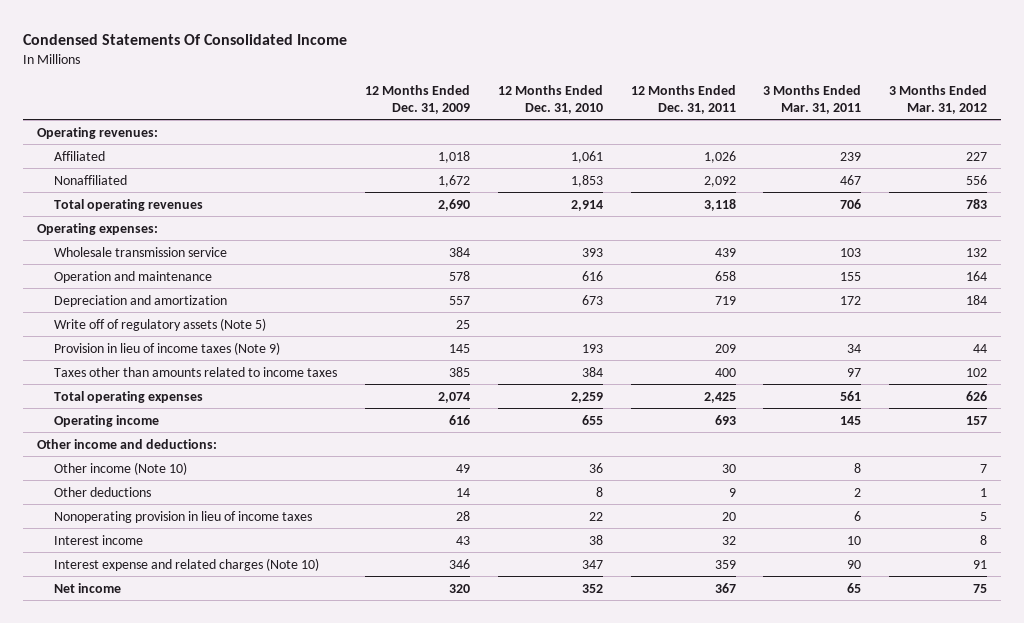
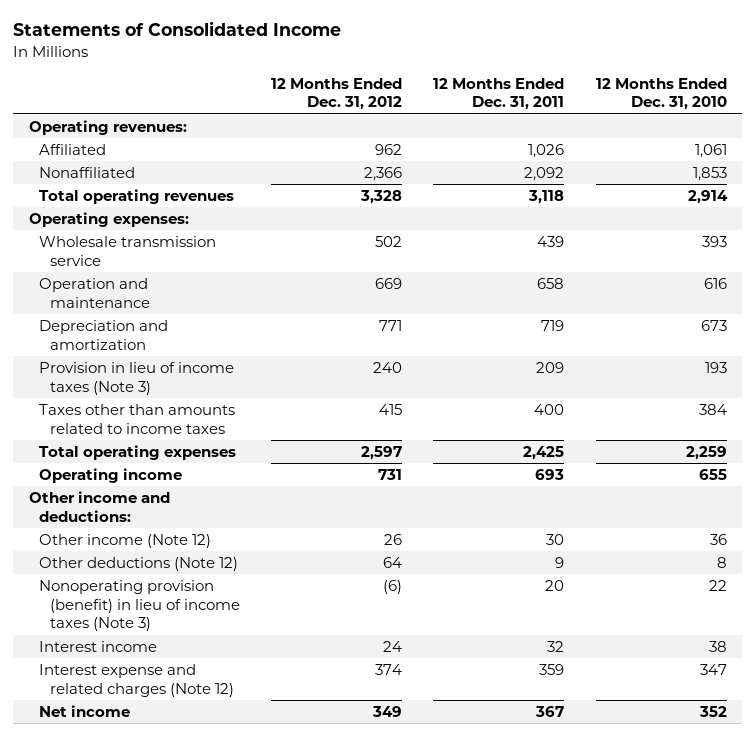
[23,34,348,46] Condensed Statements Of Consolidated Income -> [12,21,341,37] Statements of Consolidated Income
[364,85,470,114] 12 Months Ended Dec. 31, 2009 -> none
[763,85,862,114] 3 Months Ended Mar. 31, 2011 -> none
[889,85,988,114] 3 Months Ended Mar. 31, 2012 -> none
none -> [271,77,403,111] 12 Months Ended Dec. 31, 2012
[54,317,267,331] Write off of regulatory assets (Note 5) -> none
[54,341,281,355] Provision in lieu of income taxes (Note 9) -> [39,361,235,395] Provision in lieu of income taxes (Note 3)
[54,461,188,475] Other income (Note 10) -> [39,533,212,548] Other income (Note 12)
[54,486,152,497] Other deductions -> [39,556,239,571] Other deductions (Note 12)
[54,510,313,523] Nonoperating provision in lieu of income taxes -> [39,579,241,632] Nonoperating provision (benefit) in lieu of income taxes (Note 3)
[54,557,320,571] Interest expense and related charges (Note 10) -> [39,663,235,697] Interest expense and related charges (Note 12)

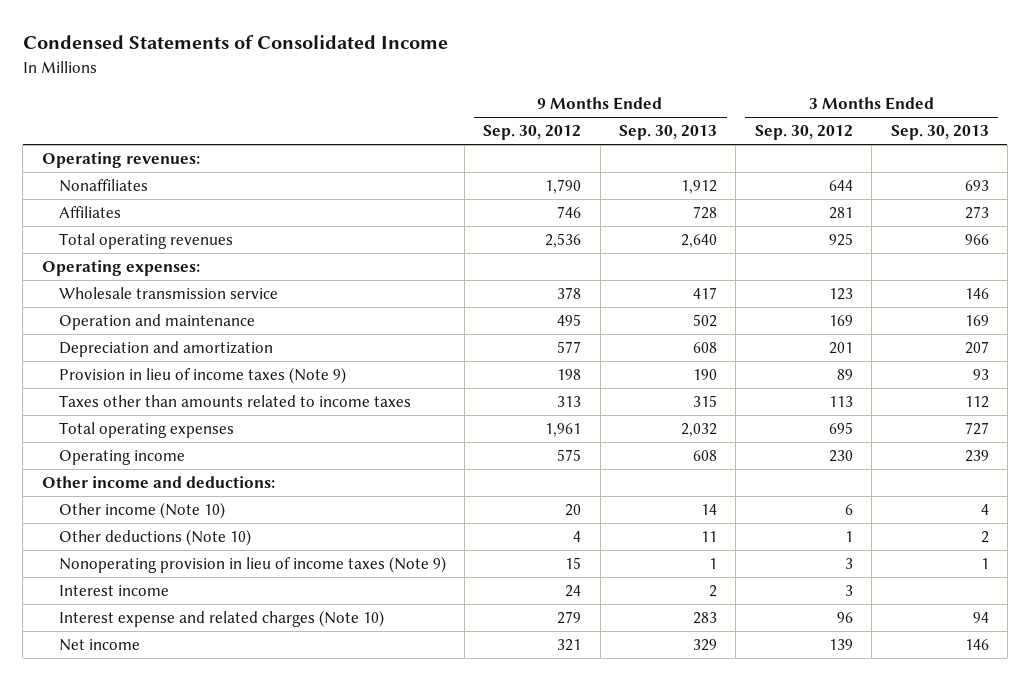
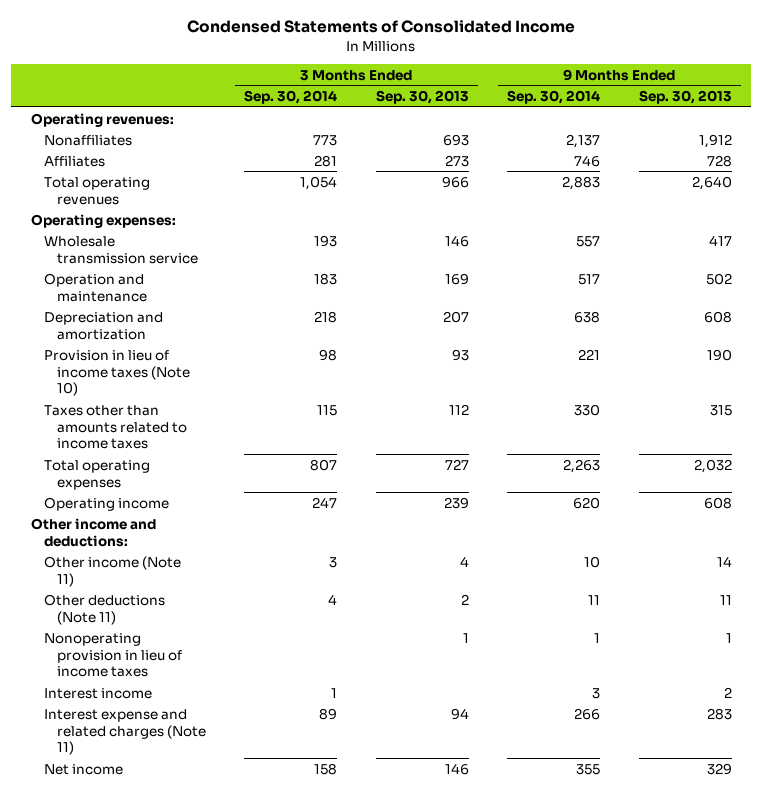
[483,125,582,141] Sep. 30, 2012 -> none
[754,125,853,141] Sep. 30, 2012 -> none
none -> [244,89,338,104] Sep. 30, 2014
none -> [507,89,601,104] Sep. 30, 2014
[58,367,346,385] Provision in lieu of income taxes (Note 9) -> [43,349,190,397] Provision in lieu of income taxes (Note 10)
[58,502,225,520] Other income (Note 10) -> [43,555,181,587] Other income (Note 11)
[58,529,251,547] Other deductions (Note 10) -> [43,593,165,625] Other deductions (Note 11)
[58,556,446,574] Nonoperating provision in lieu of income taxes (Note 9) -> [43,632,182,678] Nonoperating provision in lieu of income taxes
[58,610,384,628] Interest expense and related charges (Note 10) -> [43,708,206,756] Interest expense and related charges (Note 11)

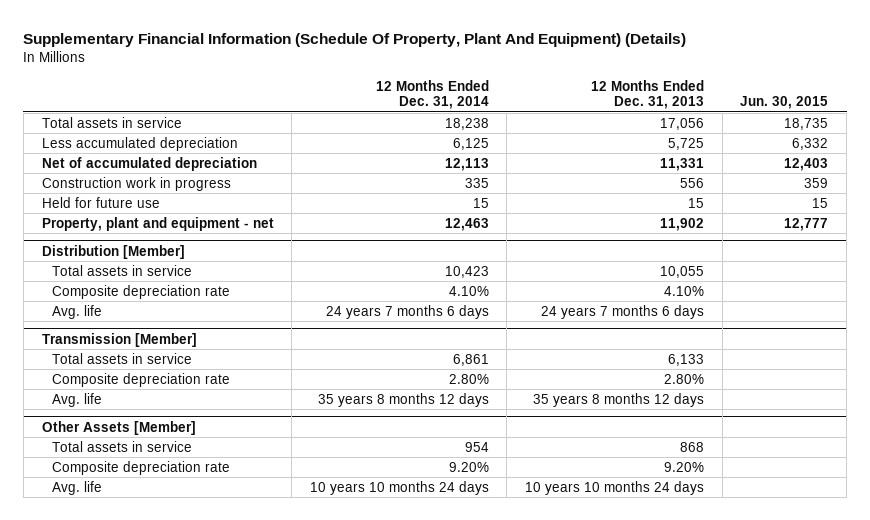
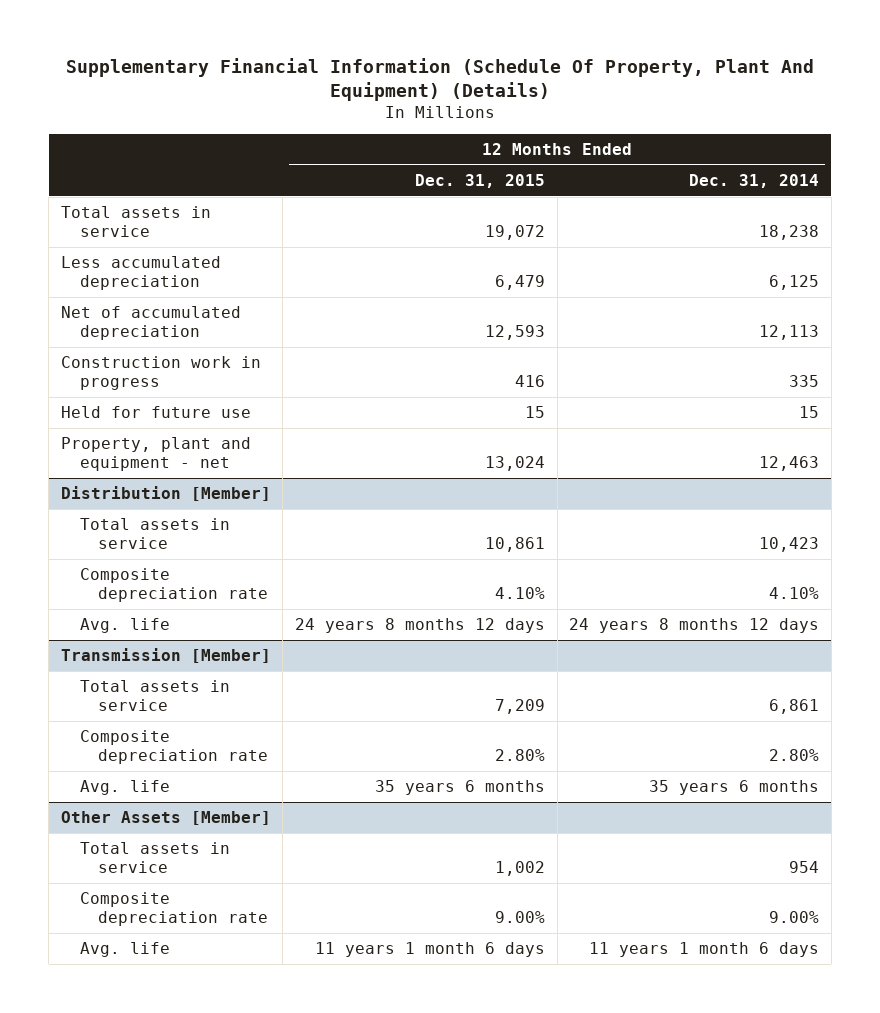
[591,79,705,110] 12 Months Ended Dec. 31, 2013 -> none
[740,96,829,110] Jun. 30, 2015 -> none
none -> [415,173,546,188] Dec. 31, 2015
[325,304,489,319] 24 years 7 months 6 days -> [569,618,820,634] 24 years 8 months 12 days
[317,392,489,407] 35 years 8 months 12 days -> [649,780,820,796] 35 years 6 months
[448,461,489,472] 9.20% -> [769,911,820,924] 9.00%
[309,480,489,495] 10 years 10 months 24 days -> [589,942,820,958] 11 years 1 month 6 days

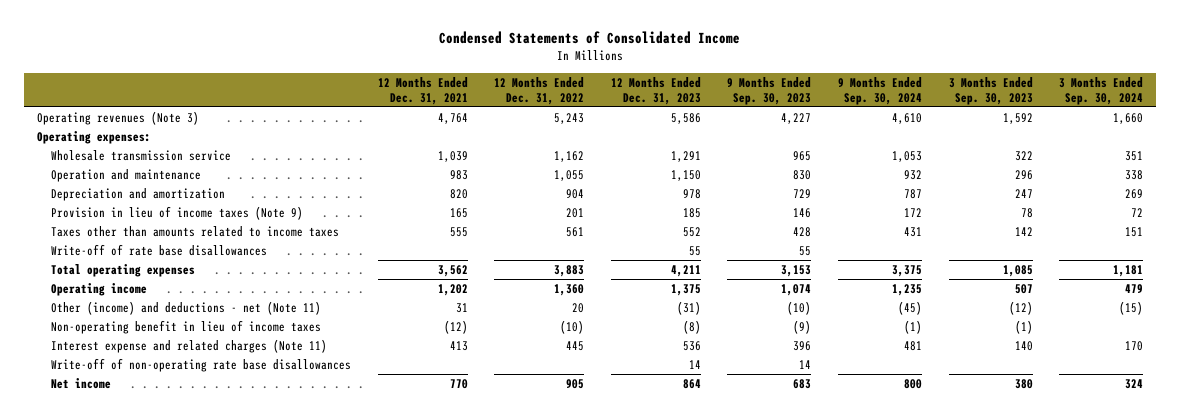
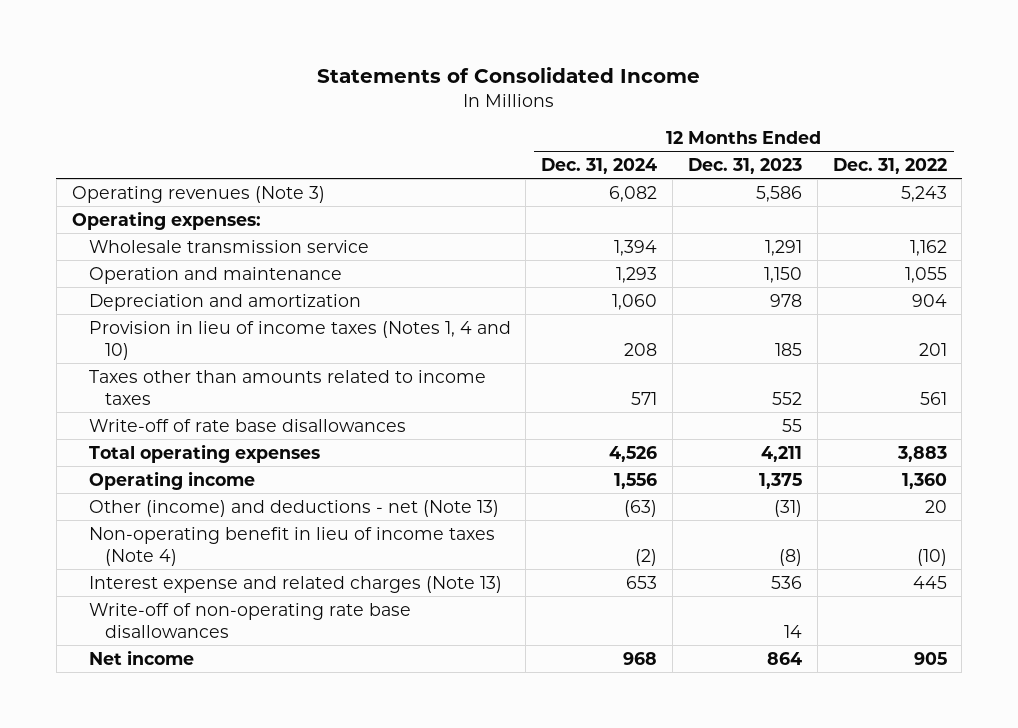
[439,31,741,45] Condensed Statements of Consolidated Income -> [317,67,701,84] Statements of Consolidated Income
[377,76,468,105] 12 Months Ended Dec. 31, 2021 -> none
[727,76,812,105] 9 Months Ended Sep. 30, 2023 -> none
[837,76,922,105] 9 Months Ended Sep. 30, 2024 -> none
[948,76,1033,105] 3 Months Ended Sep. 30, 2023 -> none
[1059,76,1144,105] 3 Months Ended Sep. 30, 2024 -> none
none -> [541,157,658,174] Dec. 31, 2024
[51,205,304,220] Provision in lieu of income taxes (Note 9) -> [88,320,511,360] Provision in lieu of income taxes (Notes 1, 4 and 10)
[51,300,322,315] Other (income) and deductions - net (Note 11) -> [88,499,499,517] Other (income) and deductions - net (Note 13)
[51,319,322,334] Non-operating benefit in lieu of income taxes -> [88,526,495,566] Non-operating benefit in lieu of income taxes (Note 4)
[51,338,328,353] Interest expense and related charges (Note 11) -> [88,575,502,593] Interest expense and related charges (Note 13)

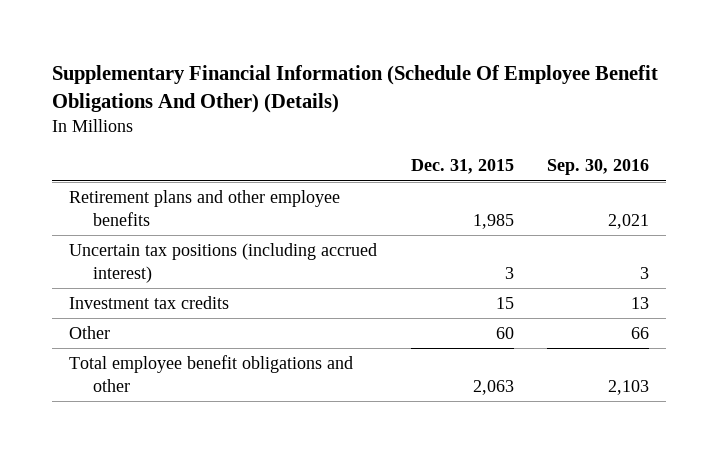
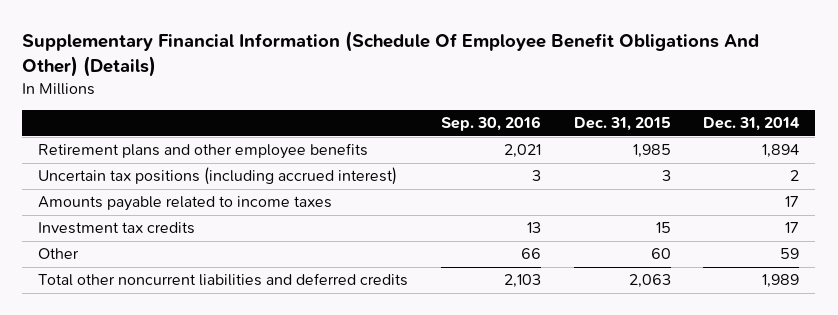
none -> [703,117,801,132] Dec. 31, 2014
none -> [38,196,333,212] Amounts payable related to income taxes
[69,355,354,392] Total employee benefit obligations and other -> [38,273,409,287] Total other noncurrent liabilities and deferred credits

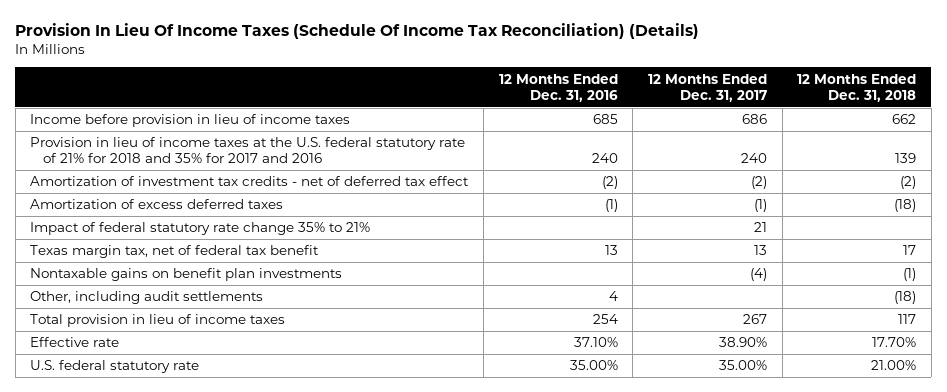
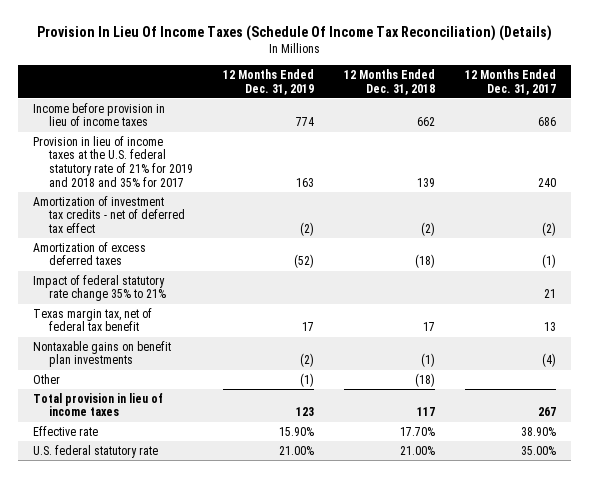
[498,73,618,102] 12 Months Ended Dec. 31, 2016 -> none
none -> [222,68,314,95] 12 Months Ended Dec. 31, 2019
[30,137,466,164] Provision in lieu of income taxes at the U.S. federal statutory rate of 21% for 2018 and 35% for 2017 and 2016 -> [33,135,193,188] Provision in lieu of income taxes at the U.S. federal statutory rate of 21% for 2019 and 2018 and 35% for 2017
[30,291,264,305] Other, including audit settlements -> [33,373,61,384] Other

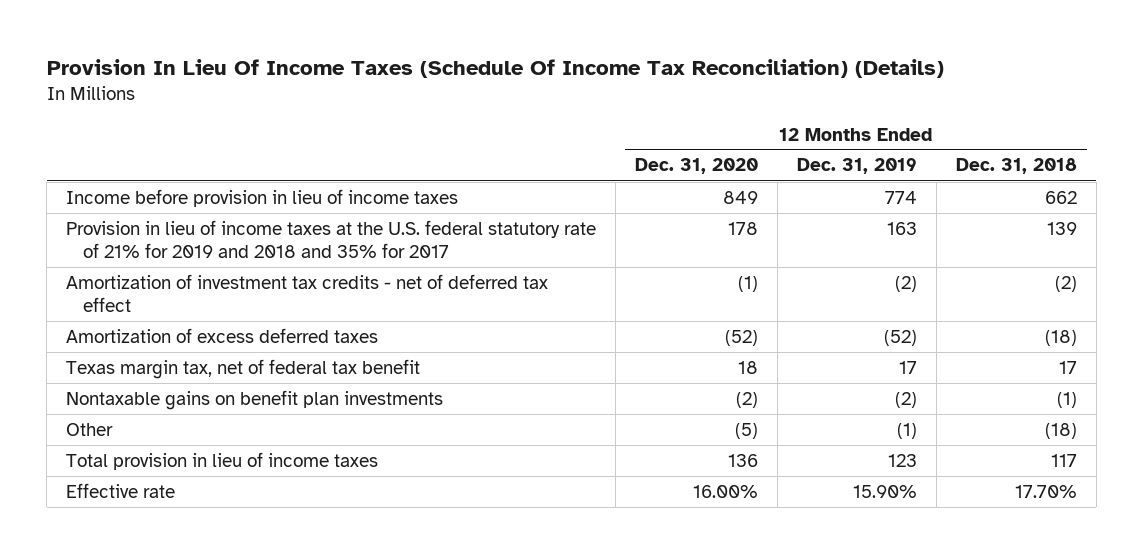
[465,68,557,95] 12 Months Ended Dec. 31, 2017 -> none
none -> [635,158,759,175] Dec. 31, 2020
[33,274,166,302] Impact of federal statutory rate change 35% to 21% -> none
[33,444,159,458] U.S. federal statutory rate -> none

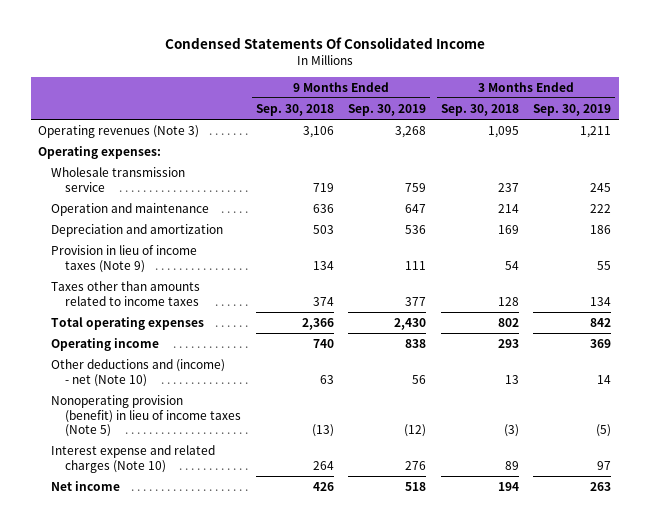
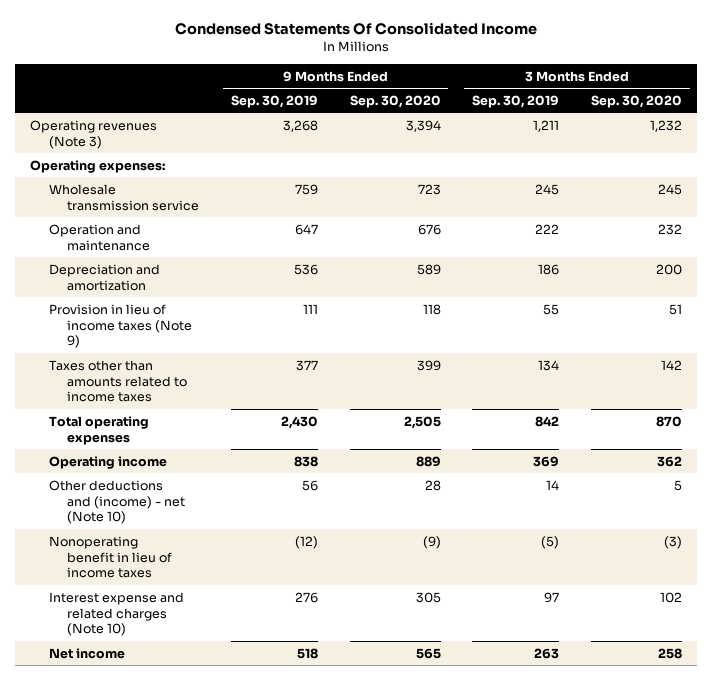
[255,103,334,116] Sep. 30, 2018 -> none
[440,103,519,116] Sep. 30, 2018 -> none
none -> [349,94,441,108] Sep. 30, 2020
none -> [590,94,682,108] Sep. 30, 2020
[51,394,242,438] Nonoperating provision (benefit) in lieu of income taxes (Note 5) -> [48,535,173,579] Nonoperating benefit in lieu of income taxes

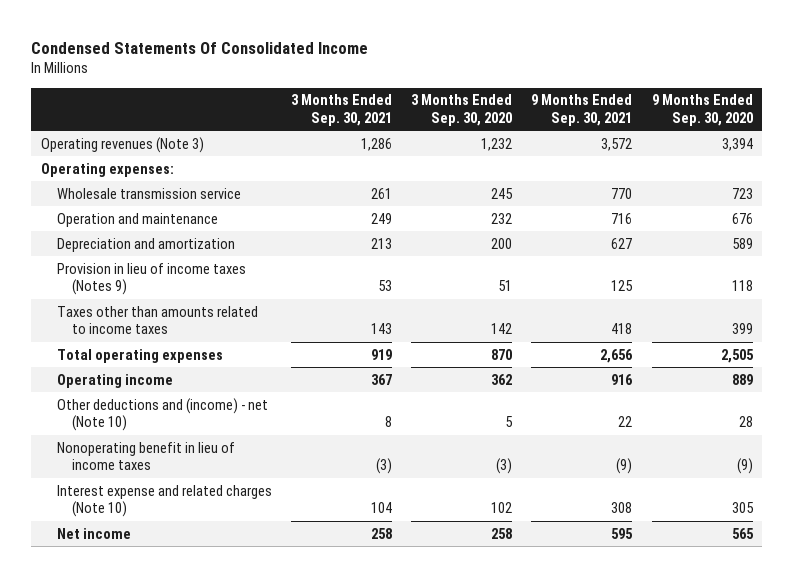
[231,94,319,108] Sep. 30, 2019 -> none
[472,94,560,108] Sep. 30, 2019 -> none
none -> [290,94,392,126] 3 Months Ended Sep. 30, 2021
none -> [531,94,633,126] 9 Months Ended Sep. 30, 2021
[48,303,193,349] Provision in lieu of income taxes (Note 9) -> [56,262,246,296] Provision in lieu of income taxes (Notes 9)

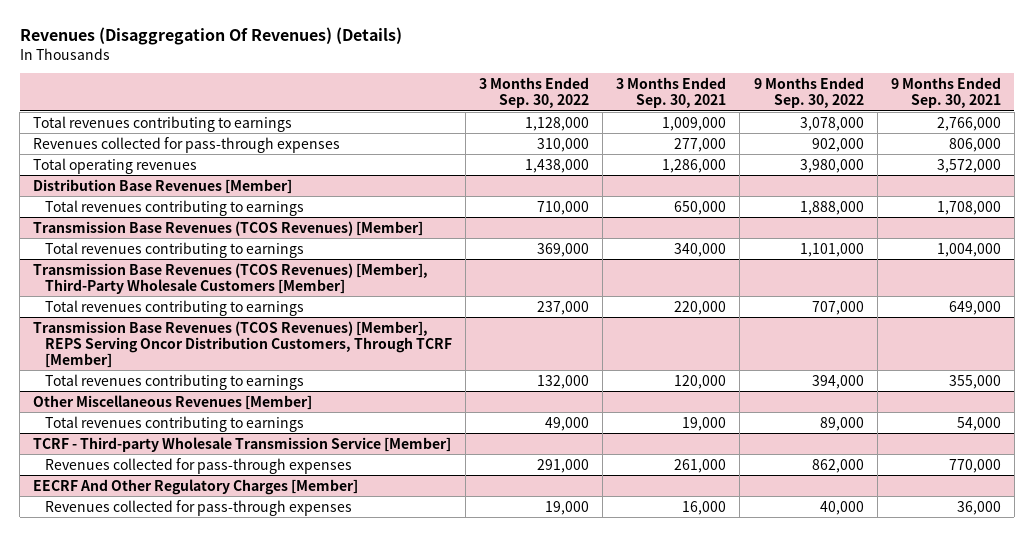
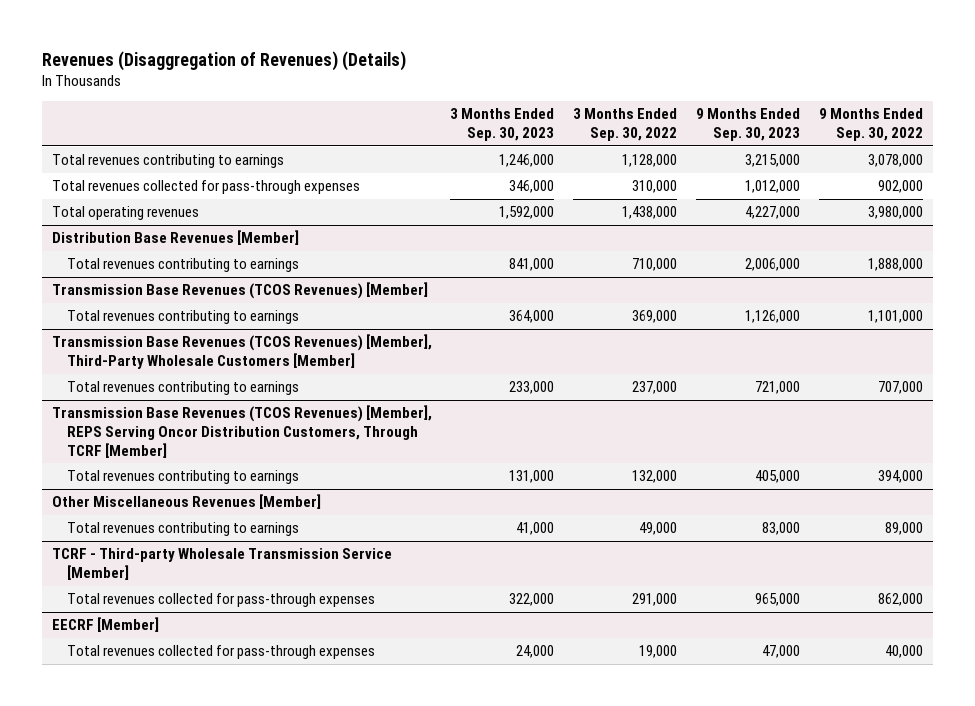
[19,27,402,46] Revenues (Disaggregation Of Revenues) (Details) -> [42,50,407,71] Revenues (Disaggregation of Revenues) (Details)
[616,77,727,109] 3 Months Ended Sep. 30, 2021 -> none
[890,77,1001,109] 9 Months Ended Sep. 30, 2021 -> none
none -> [450,108,555,142] 3 Months Ended Sep. 30, 2023
none -> [696,108,801,142] 9 Months Ended Sep. 30, 2023
[33,136,341,153] Revenues collected for pass-through expenses -> [51,180,360,195] Total revenues collected for pass-through expenses
[44,457,352,474] Revenues collected for pass-through expenses -> [66,593,375,608] Total revenues collected for pass-through expenses
[33,478,359,495] EECRF And Other Regulatory Charges [Member] -> [51,617,159,633] EECRF [Member]
[44,499,352,516] Revenues collected for pass-through expenses -> [66,645,375,660] Total revenues collected for pass-through expenses

